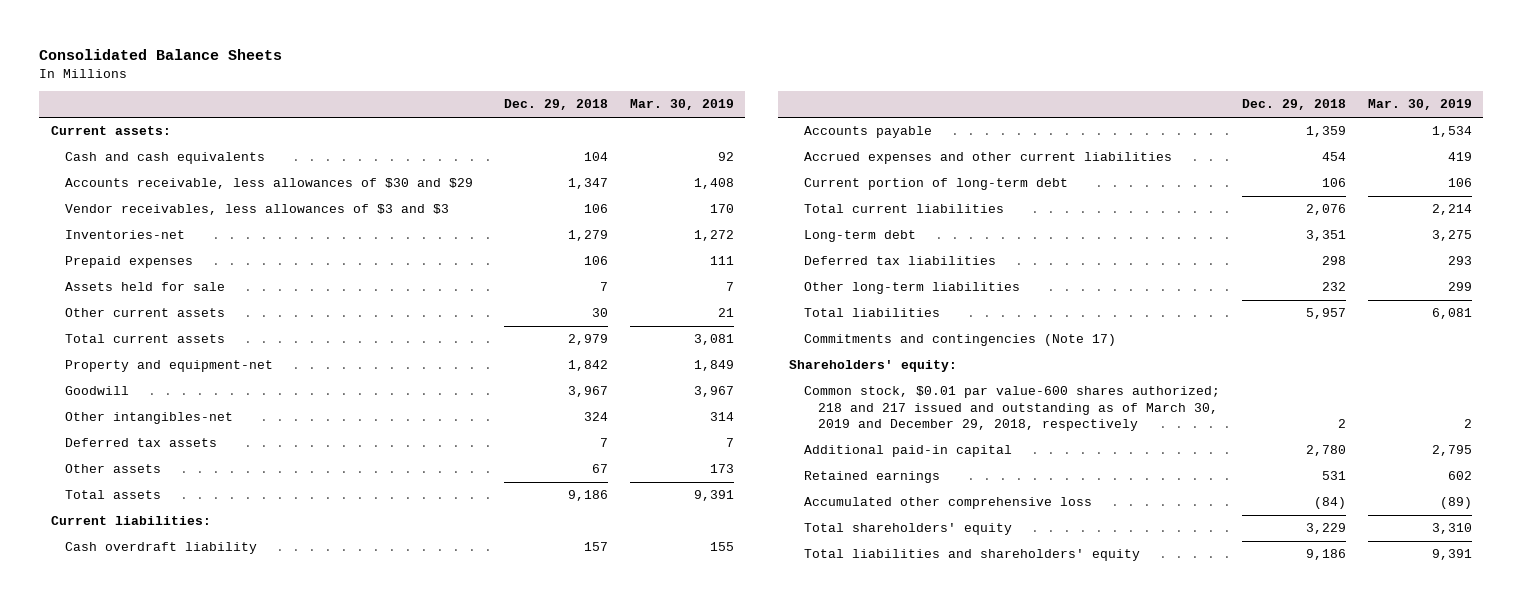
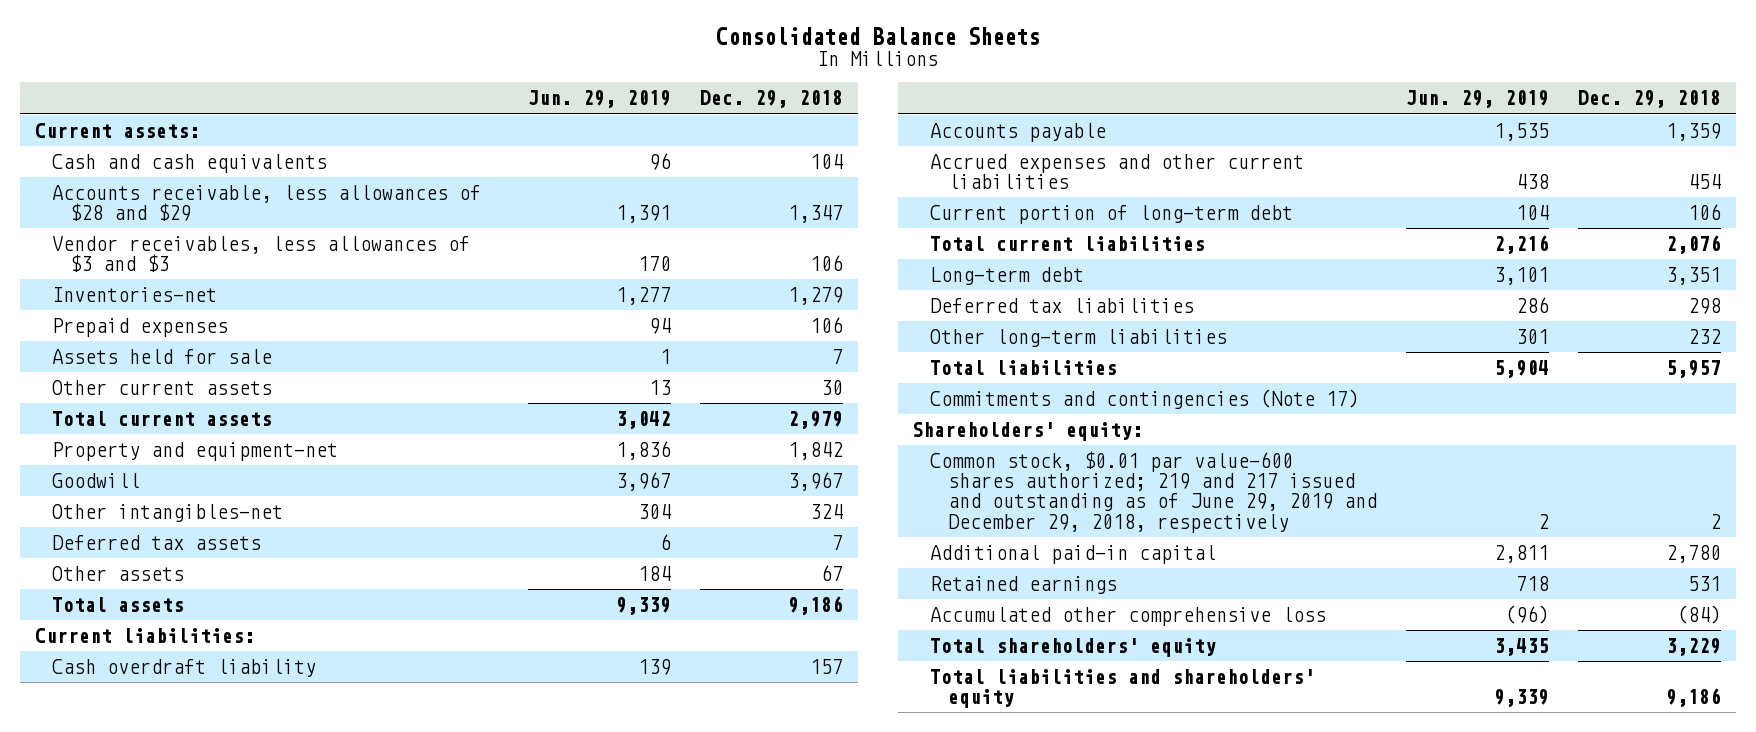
[629,99,734,111] Mar. 30, 2019 -> none
none -> [528,90,672,109] Jun. 29, 2019
[65,178,474,190] Accounts receivable, less allowances of $30 and $29 -> [52,184,482,222] Accounts receivable, less allowances of $28 and $29
[803,386,1220,432] Common stock, $0.01 par value-600 shares authorized; 218 and 217 issued and outstanding as of March 30, 2019 and December 29, 2018, respectively -> [930,450,1377,533] Common stock, $0.01 par value-600 shares authorized; 219 and 217 issued and outstanding as of June 29, 2019 and December 29, 2018, respectively

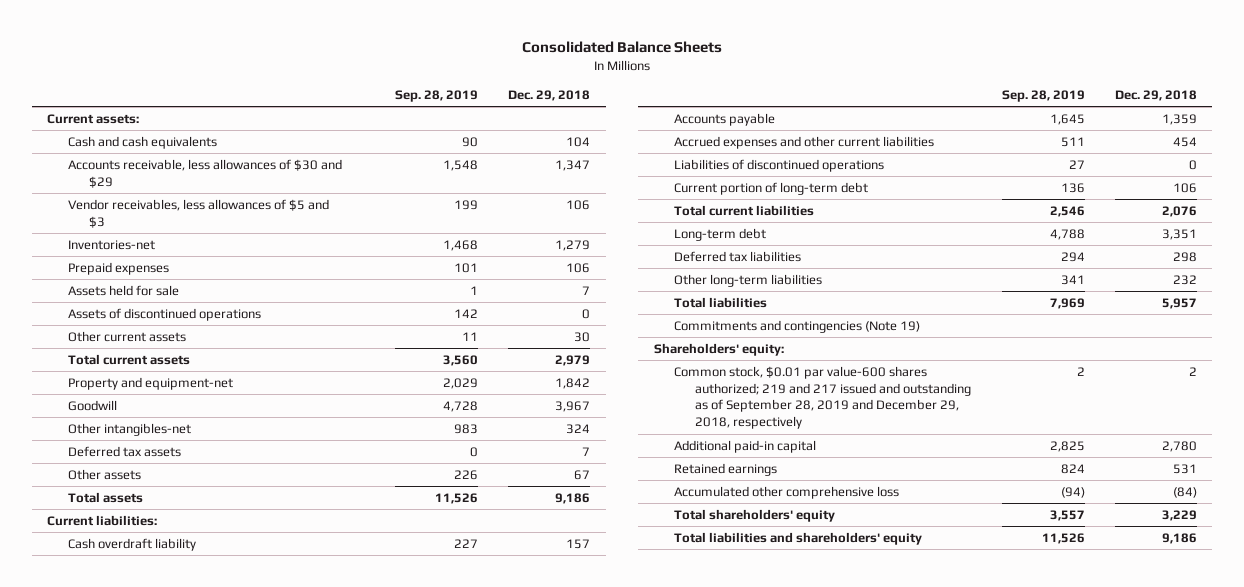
[528,90,672,109] Jun. 29, 2019 -> none
none -> [394,89,478,102] Sep. 28, 2019
[52,184,482,222] Accounts receivable, less allowances of $28 and $29 -> [67,158,342,188] Accounts receivable, less allowances of $30 and $29
[52,235,471,273] Vendor receivables, less allowances of $3 and $3 -> [67,198,329,228] Vendor receivables, less allowances of $5 and $3
none -> [67,307,261,321] Assets of discontinued operations
none -> [674,158,885,172] Liabilities of discontinued operations
[930,388,1360,409] Commitments and contingencies (Note 17) -> [674,319,921,333] Commitments and contingencies (Note 19)
[930,450,1377,533] Common stock, $0.01 par value-600 shares authorized; 219 and 217 issued and outstanding as of June 29, 2019 and December 29, 2018, respectively -> [674,365,972,430] Common stock, $0.01 par value-600 shares authorized; 219 and 217 issued and outstanding as of September 28, 2019 and December 29, 2018, respectively

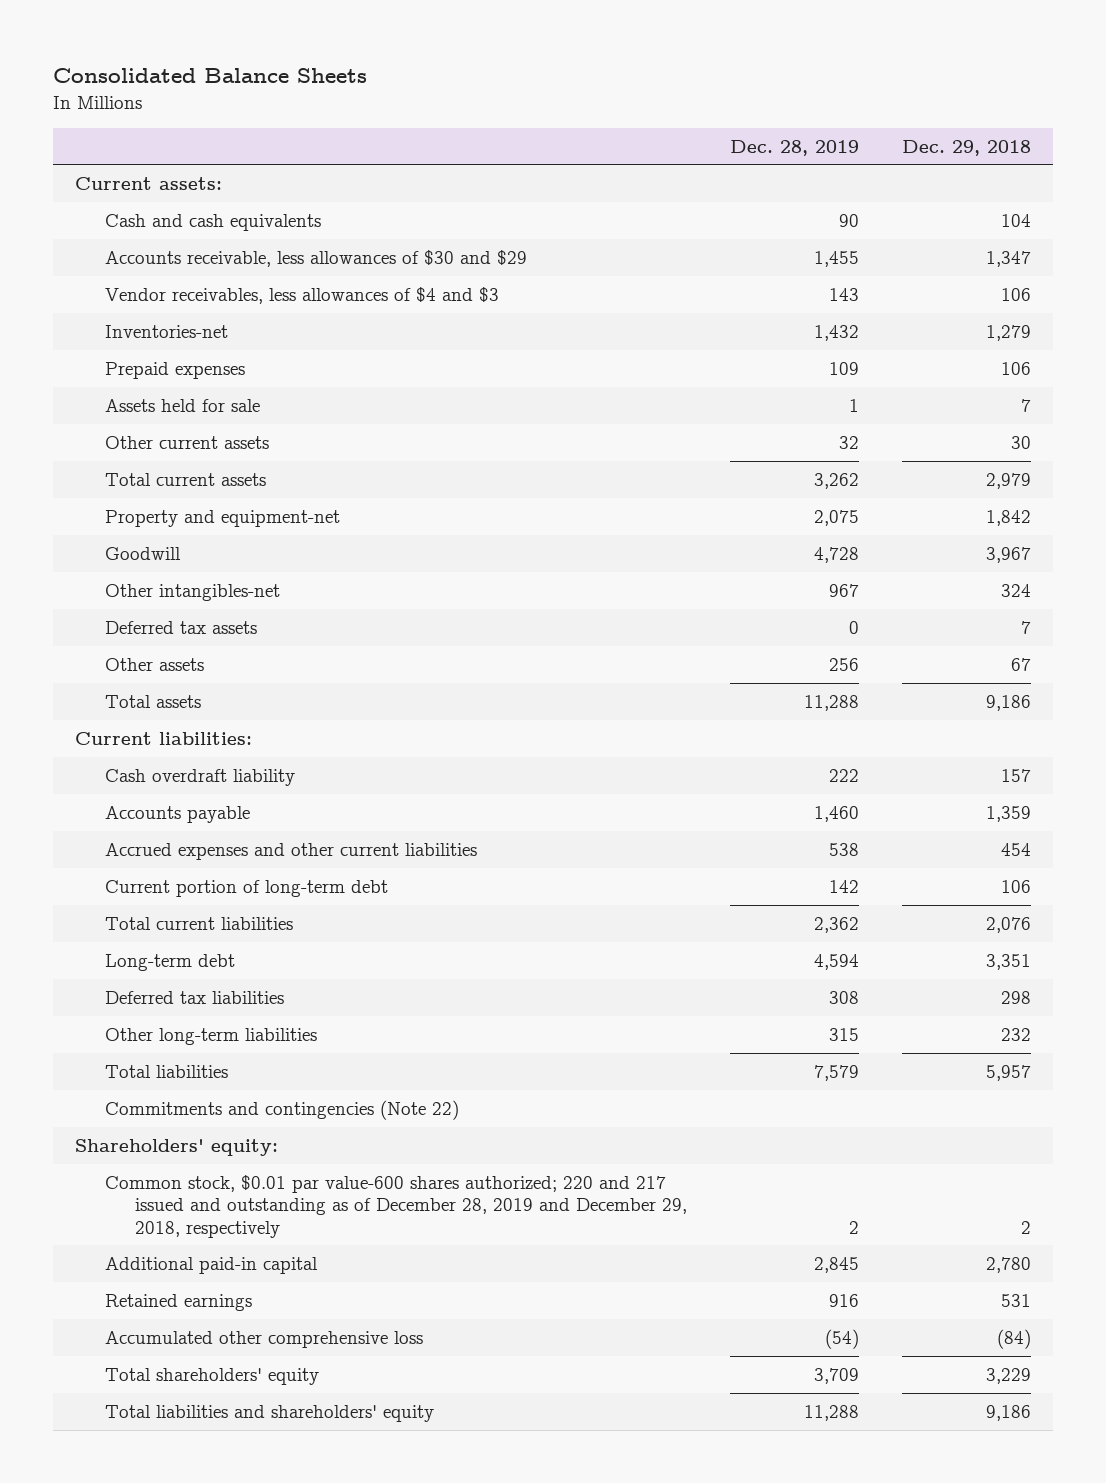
[394,89,478,102] Sep. 28, 2019 -> none
none -> [730,139,860,156] Dec. 28, 2019
[67,198,329,228] Vendor receivables, less allowances of $5 and $3 -> [104,287,499,305] Vendor receivables, less allowances of $4 and $3
[67,307,261,321] Assets of discontinued operations -> none
[674,158,885,172] Liabilities of discontinued operations -> none
[674,319,921,333] Commitments and contingencies (Note 19) -> [104,1100,459,1121] Commitments and contingencies (Note 22)
[674,365,972,430] Common stock, $0.01 par value-600 shares authorized; 219 and 217 issued and outstanding as of September 28, 2019 and December 29, 2018, respectively -> [104,1175,688,1238] Common stock, $0.01 par value-600 shares authorized; 220 and 217 issued and outstanding as of December 28, 2019 and December 29, 2018, respectively

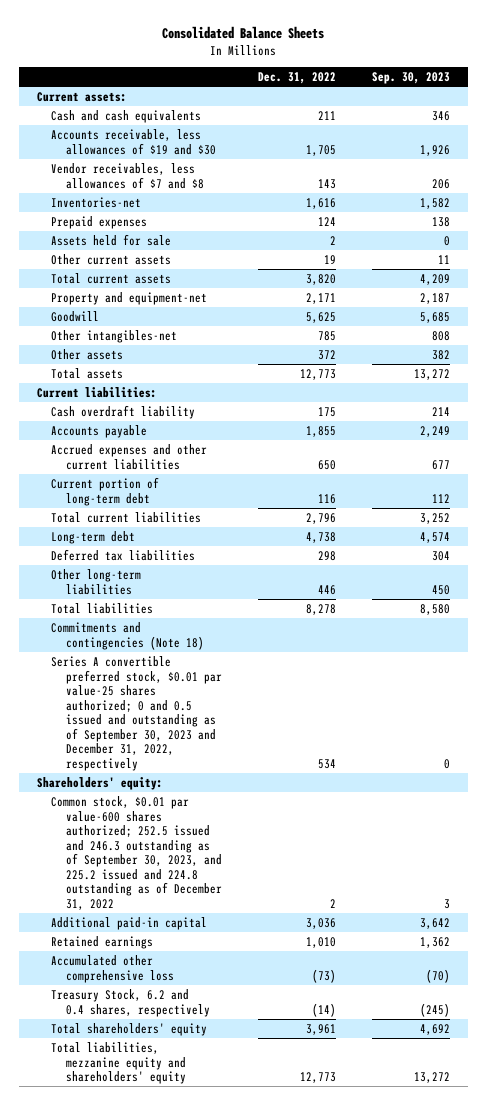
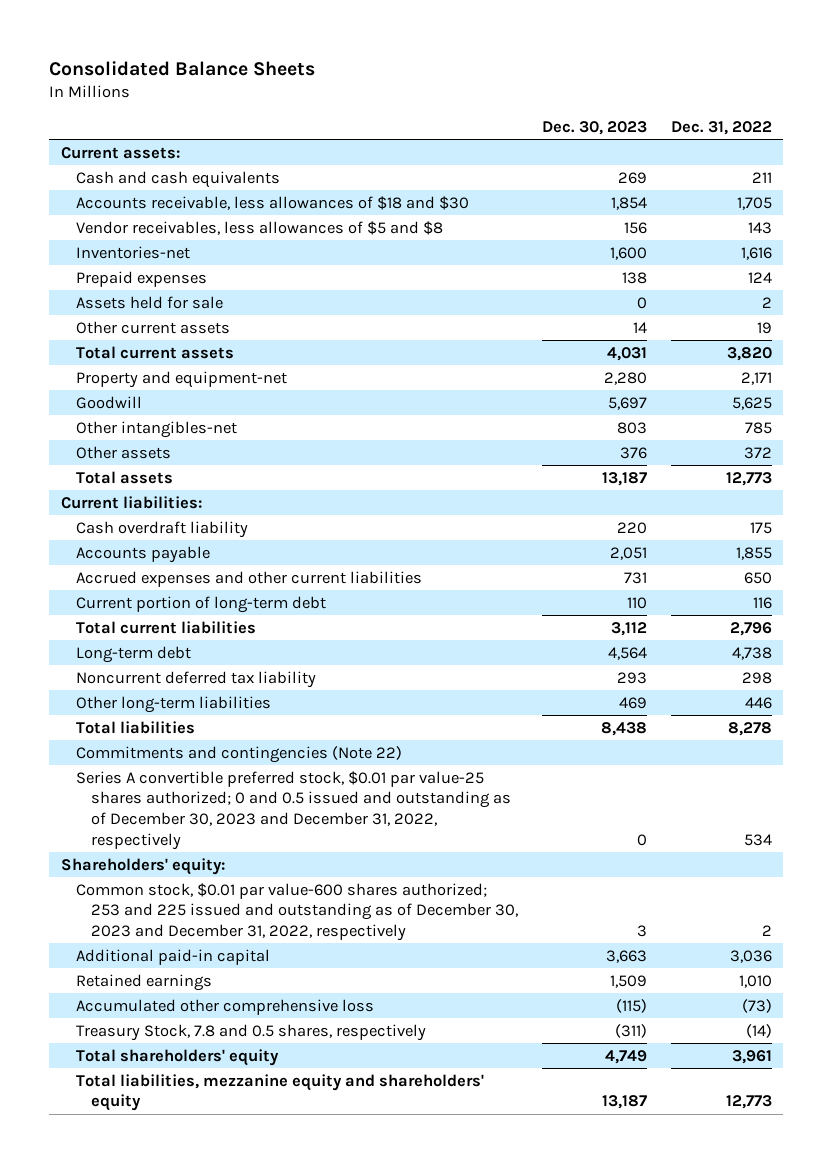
[372,71,451,84] Sep. 30, 2023 -> none
none -> [541,120,647,135] Dec. 30, 2023
[51,129,217,155] Accounts receivable, less allowances of $19 and $30 -> [75,195,469,210] Accounts receivable, less allowances of $18 and $30
[51,163,205,189] Vendor receivables, less allowances of $7 and $8 -> [75,220,443,235] Vendor receivables, less allowances of $5 and $8
[51,549,196,562] Deferred tax liabilities -> [75,670,316,688] Noncurrent deferred tax liability
[51,622,205,650] Commitments and contingencies (Note 18) -> [75,745,402,763] Commitments and contingencies (Note 22)
[51,656,223,771] Series A convertible preferred stock, $0.01 par value-25 shares authorized; 0 and 0.5 issued and outstanding as of September 30, 2023 and December 31, 2022, respectively -> [75,770,512,850] Series A convertible preferred stock, $0.01 par value-25 shares authorized; 0 and 0.5 issued and outstanding as of December 30, 2023 and December 31, 2022, respectively
[51,796,223,910] Common stock, $0.01 par value-600 shares authorized; 252.5 issued and 246.3 outstanding as of September 30, 2023, and 225.2 issued and 224.8 outstanding as of December 31, 2022 -> [75,882,519,942] Common stock, $0.01 par value-600 shares authorized; 253 and 225 issued and outstanding as of December 30, 2023 and December 31, 2022, respectively
[51,989,211,1017] Treasury Stock, 6.2 and 0.4 shares, respectively -> [75,1023,426,1041] Treasury Stock, 7.8 and 0.5 shares, respectively

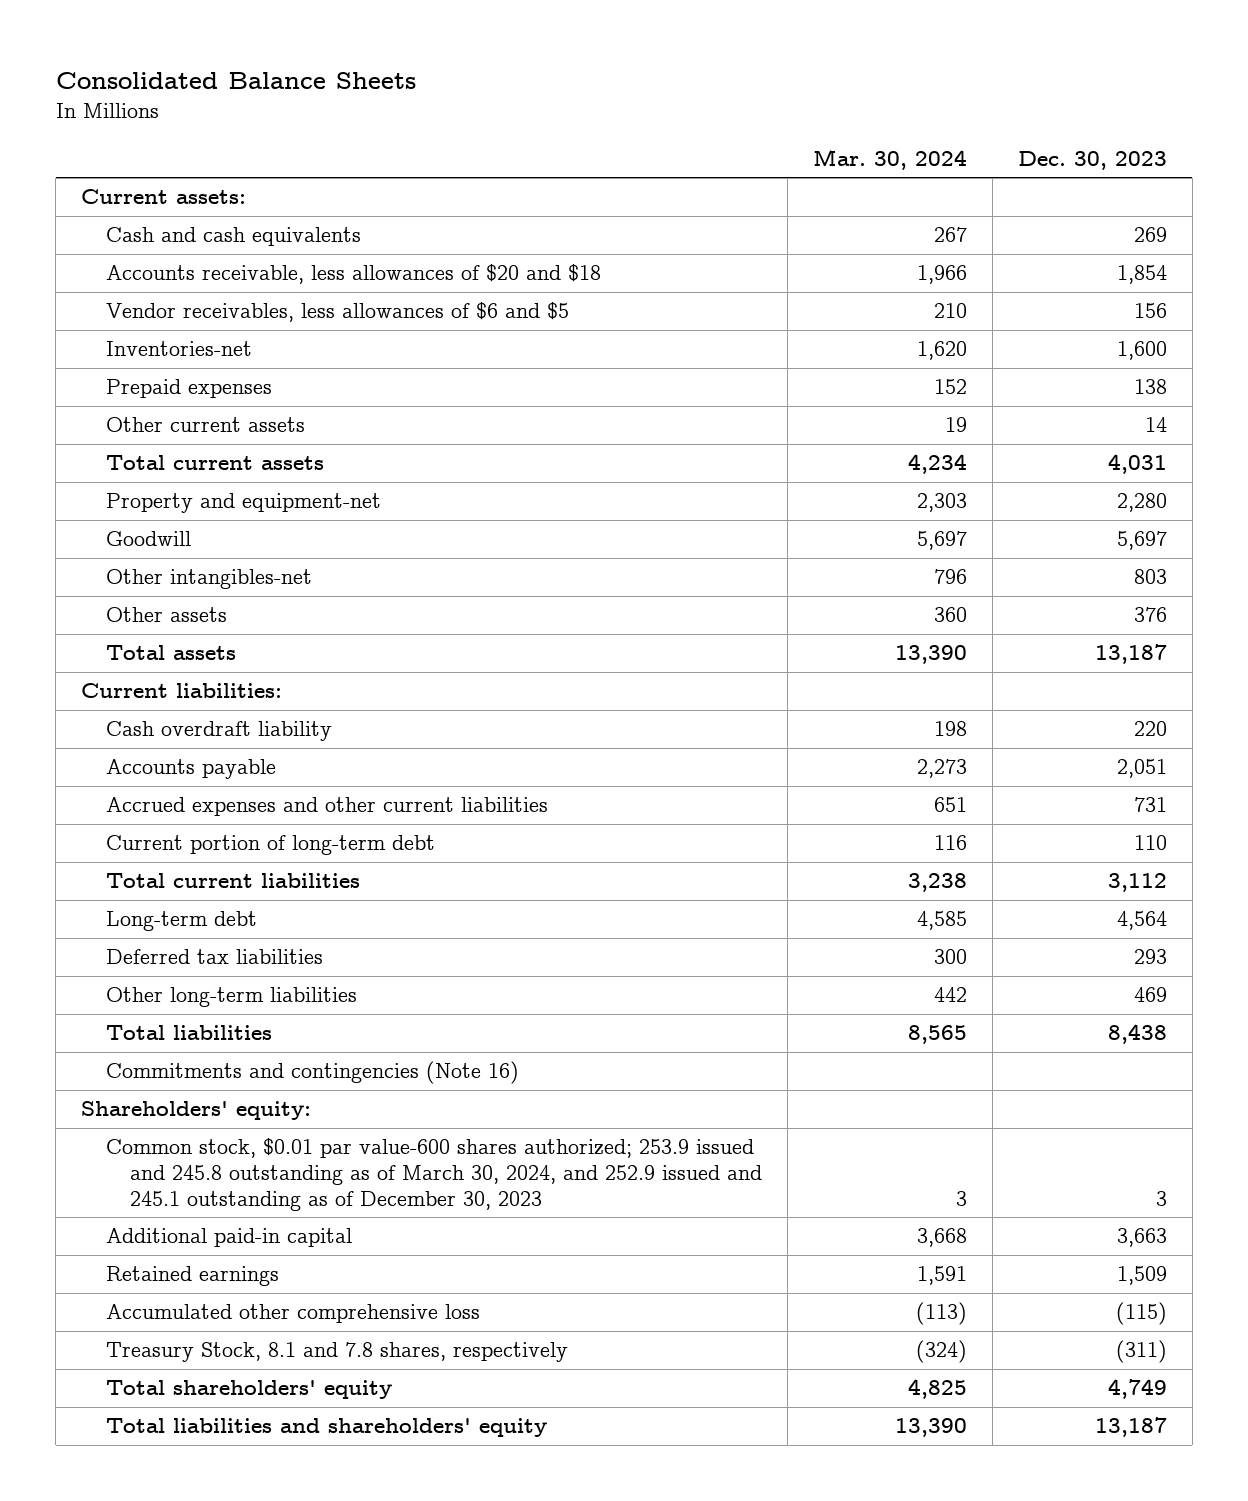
[670,120,772,135] Dec. 31, 2022 -> none
none -> [813,149,968,171] Mar. 30, 2024
[75,195,469,210] Accounts receivable, less allowances of $18 and $30 -> [105,264,601,285] Accounts receivable, less allowances of $20 and $18
[75,220,443,235] Vendor receivables, less allowances of $5 and $8 -> [105,302,569,323] Vendor receivables, less allowances of $6 and $5
[75,295,223,309] Assets held for sale -> none
[75,670,316,688] Noncurrent deferred tax liability -> [105,949,323,965] Deferred tax liabilities
[75,770,512,850] Series A convertible preferred stock, $0.01 par value-25 shares authorized; 0 and 0.5 issued and outstanding as of December 30, 2023 and December 31, 2022, respectively -> none
[75,745,402,763] Commitments and contingencies (Note 22) -> [105,1061,519,1085] Commitments and contingencies (Note 16)
[75,882,519,942] Common stock, $0.01 par value-600 shares authorized; 253 and 225 issued and outstanding as of December 30, 2023 and December 31, 2022, respectively -> [105,1138,763,1212] Common stock, $0.01 par value-600 shares authorized; 253.9 issued and 245.8 outstanding as of March 30, 2024, and 252.9 issued and 245.1 outstanding as of December 30, 2023
[75,1023,426,1041] Treasury Stock, 7.8 and 0.5 shares, respectively -> [105,1342,568,1363] Treasury Stock, 8.1 and 7.8 shares, respectively
[75,1073,484,1112] Total liabilities, mezzanine equity and shareholders' equity -> [105,1418,547,1438] Total liabilities and shareholders' equity

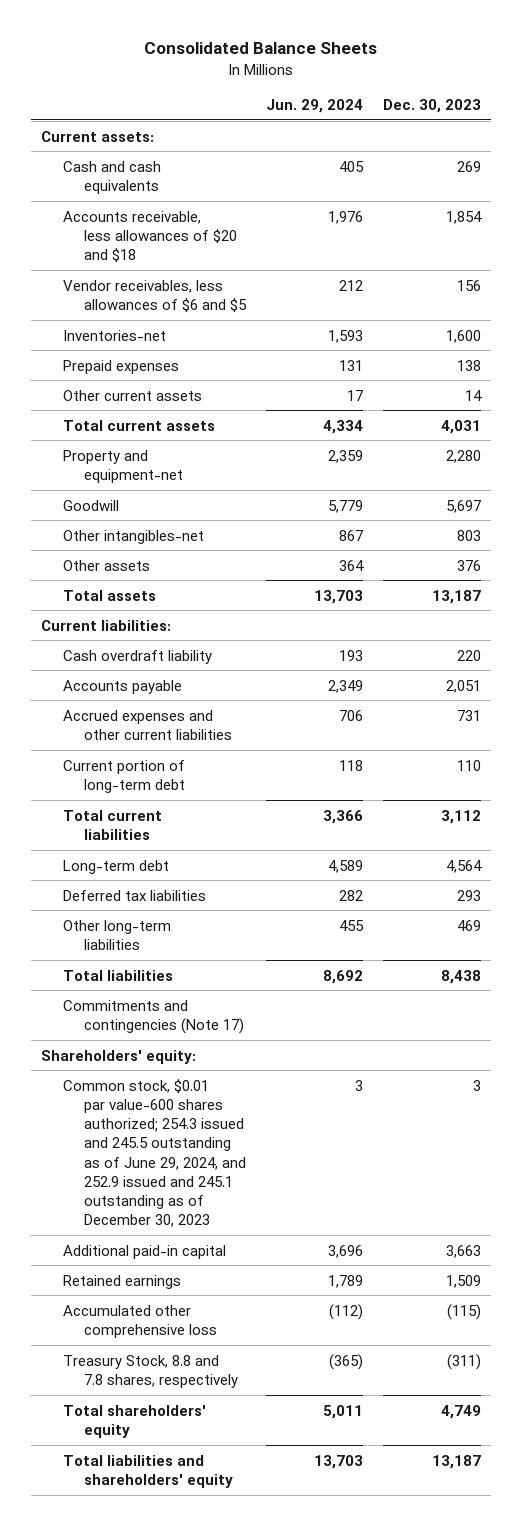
[813,149,968,171] Mar. 30, 2024 -> none
none -> [266,99,364,114] Jun. 29, 2024
[105,1061,519,1085] Commitments and contingencies (Note 16) -> [62,999,245,1034] Commitments and contingencies (Note 17)
[105,1138,763,1212] Common stock, $0.01 par value-600 shares authorized; 253.9 issued and 245.8 outstanding as of March 30, 2024, and 252.9 issued and 245.1 outstanding as of December 30, 2023 -> [62,1078,247,1228] Common stock, $0.01 par value-600 shares authorized; 254.3 issued and 245.5 outstanding as of June 29, 2024, and 252.9 issued and 245.1 outstanding as of December 30, 2023
[105,1342,568,1363] Treasury Stock, 8.1 and 7.8 shares, respectively -> [62,1354,239,1388] Treasury Stock, 8.8 and 7.8 shares, respectively

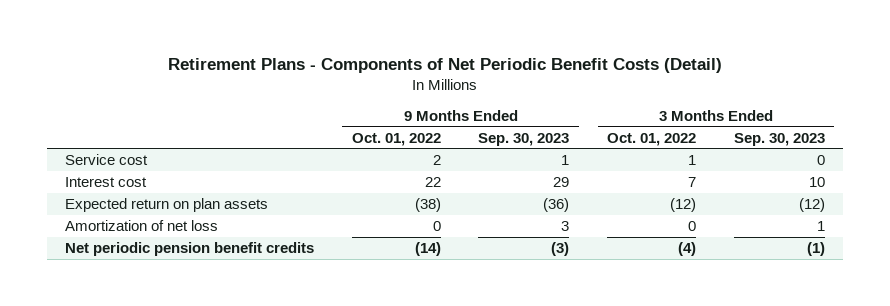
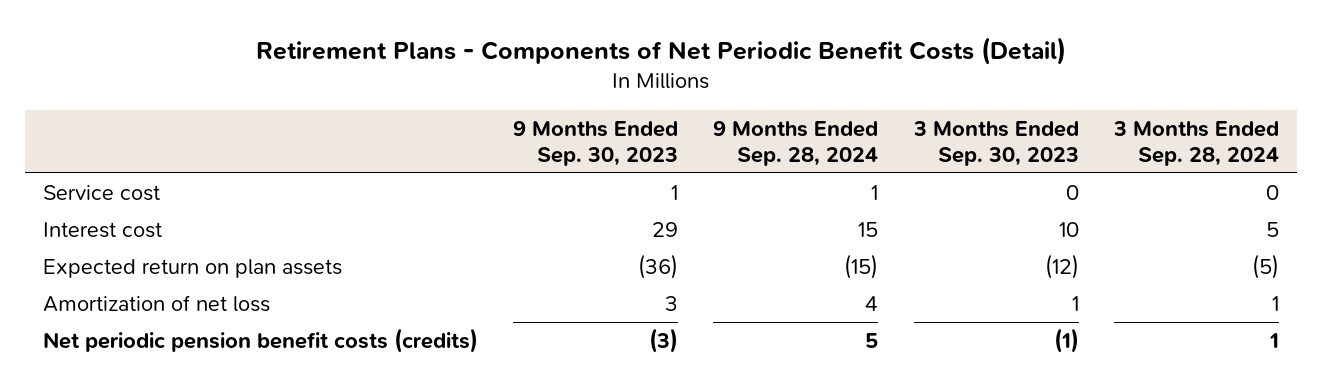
[351,132,441,146] Oct. 01, 2022 -> none
[606,132,696,146] Oct. 01, 2022 -> none
none -> [713,121,879,166] 9 Months Ended Sep. 28, 2024
none -> [1113,121,1280,166] 3 Months Ended Sep. 28, 2024
[65,242,315,257] Net periodic pension benefit credits -> [42,328,478,354] Net periodic pension benefit costs (credits)

